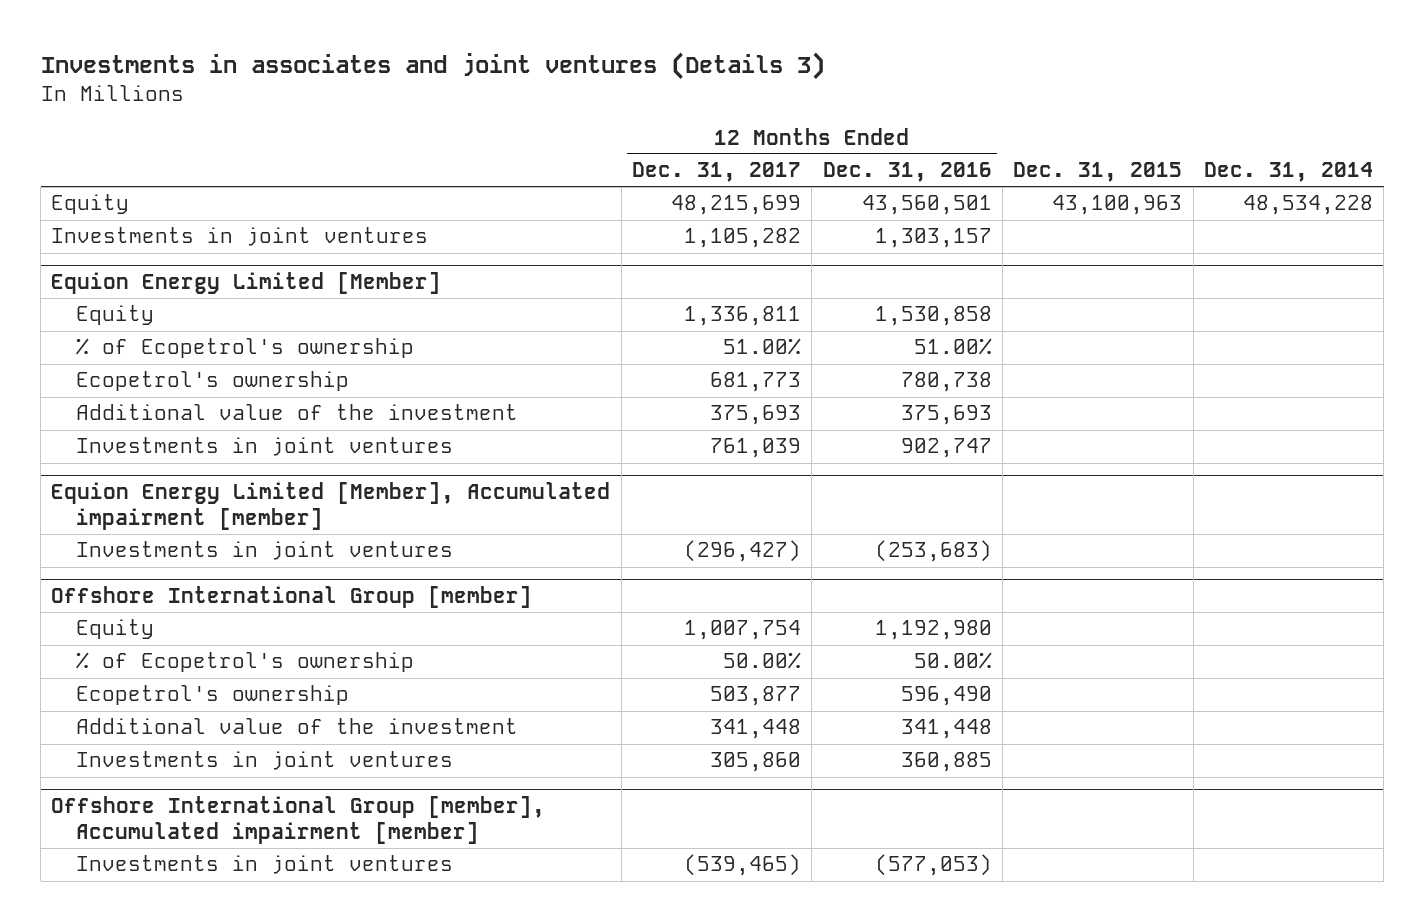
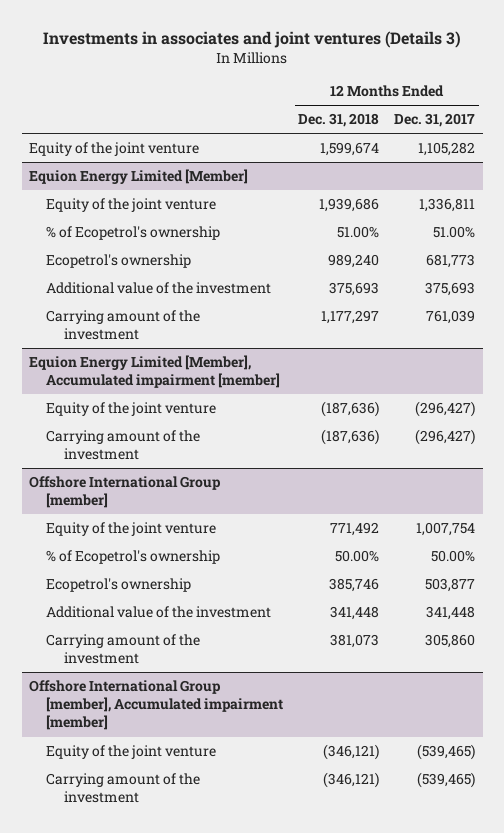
[822,162,992,183] Dec. 31, 2016 -> none
[1013,162,1183,183] Dec. 31, 2015 -> none
[1203,162,1373,183] Dec. 31, 2014 -> none
none -> [298,113,380,128] Dec. 31, 2018
[51,194,130,215] Equity -> none
[51,227,429,247] Investments in joint ventures -> [29,142,200,157] Equity of the joint venture
[75,305,154,326] Equity -> [46,198,217,213] Equity of the joint venture
[75,437,453,457] Investments in joint ventures -> [46,310,201,341] Carrying amount of the investment
[75,541,453,561] Investments in joint ventures -> [46,402,217,417] Equity of the joint venture
none -> [46,430,201,461] Carrying amount of the investment
[75,619,154,640] Equity -> [46,522,217,537] Equity of the joint venture
[75,751,453,771] Investments in joint ventures -> [46,634,201,665] Carrying amount of the investment
[75,855,453,875] Investments in joint ventures -> [46,745,217,760] Equity of the joint venture
none -> [46,773,201,804] Carrying amount of the investment

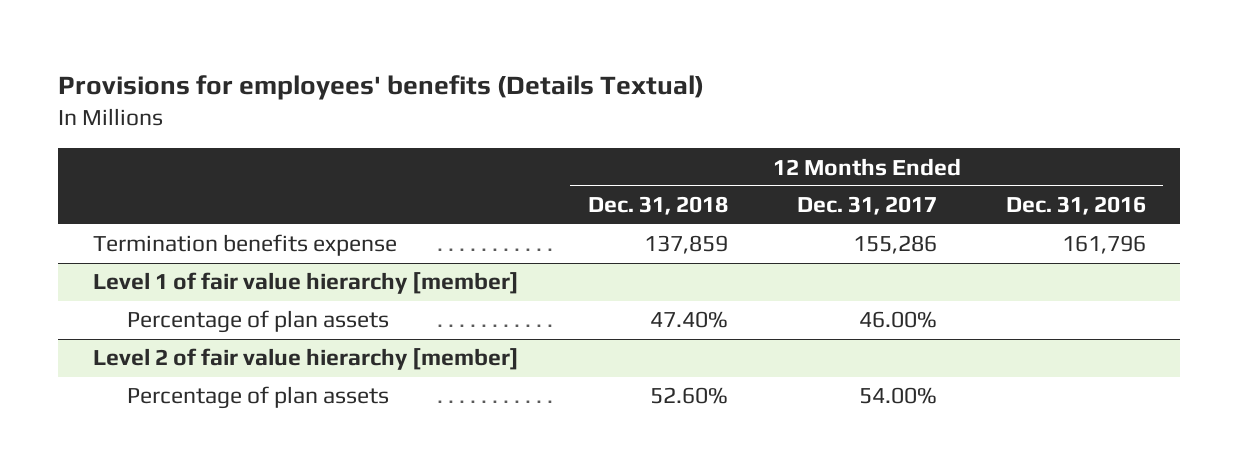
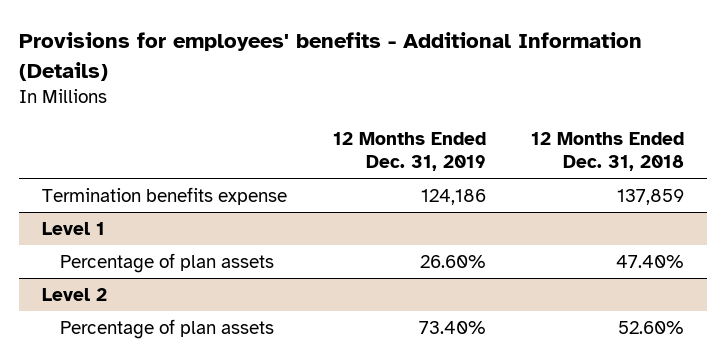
[58,74,705,100] Provisions for employees' benefits (Details Textual) -> [19,32,643,81] Provisions for employees' benefits - Additional Information (Details)
[796,196,937,216] Dec. 31, 2017 -> none
[1005,196,1146,216] Dec. 31, 2016 -> none
none -> [332,131,486,172] 12 Months Ended Dec. 31, 2019
[92,272,519,295] Level 1 of fair value hierarchy [member] -> [41,221,105,235] Level 1
[92,348,519,371] Level 2 of fair value hierarchy [member] -> [41,287,107,301] Level 2

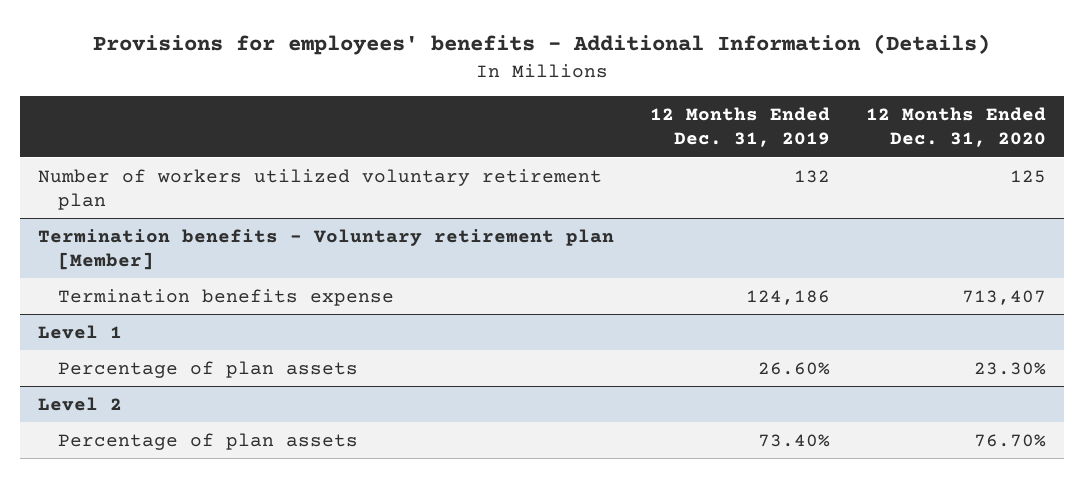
[531,131,685,172] 12 Months Ended Dec. 31, 2018 -> none
none -> [865,107,1046,148] 12 Months Ended Dec. 31, 2020
none -> [37,168,602,210] Number of workers utilized voluntary retirement plan
none -> [37,228,614,270] Termination benefits - Voluntary retirement plan [Member]

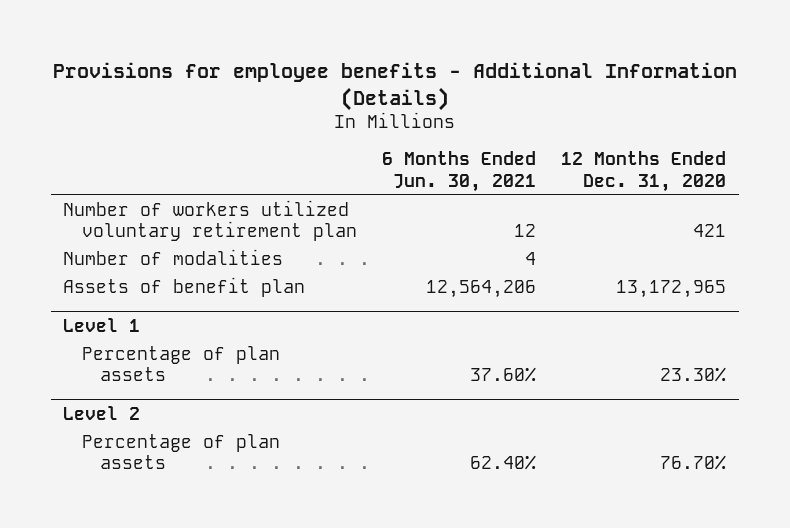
[92,34,990,56] Provisions for employees' benefits - Additional Information (Details) -> [52,61,737,111] Provisions for employee benefits - Additional Information (Details)
[649,107,830,148] 12 Months Ended Dec. 31, 2019 -> none
none -> [382,151,537,192] 6 Months Ended Jun. 30, 2021
[37,228,614,270] Termination benefits - Voluntary retirement plan [Member] -> none
[57,288,394,306] Termination benefits expense -> none
[1009,169,1046,183] 125 -> [693,224,727,238] 421
none -> [63,249,284,266] Number of modalities
none -> [63,277,306,298] Assets of benefit plan

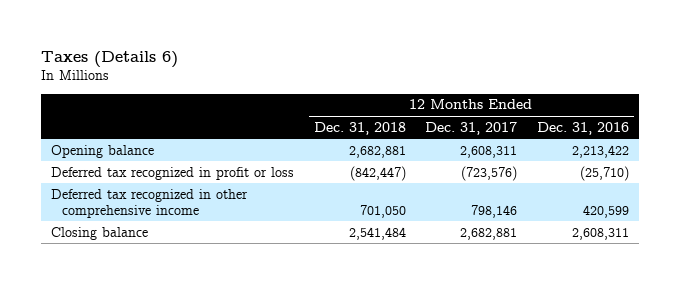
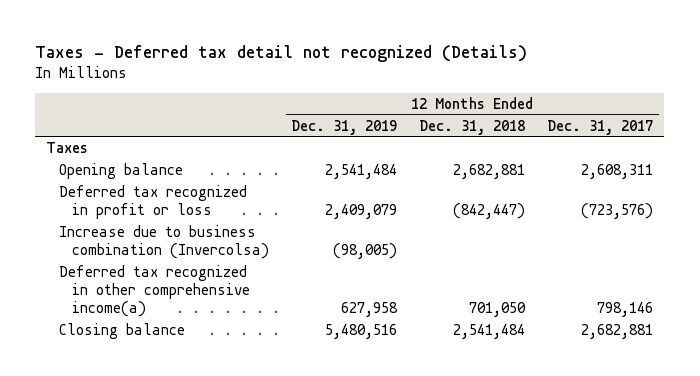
[41,51,179,69] Taxes (Details 6) -> [35,45,528,63] Taxes - Deferred tax detail not recognized (Details)
[537,121,630,135] Dec. 31, 2016 -> none
none -> [291,119,398,135] Dec. 31, 2019
none -> [46,141,89,153] Taxes
none -> [59,224,269,259] Increase due to business combination (Invercolsa)
[51,188,249,218] Deferred tax recognized in other comprehensive income -> [59,264,250,317] Deferred tax recognized in other comprehensive income(a)

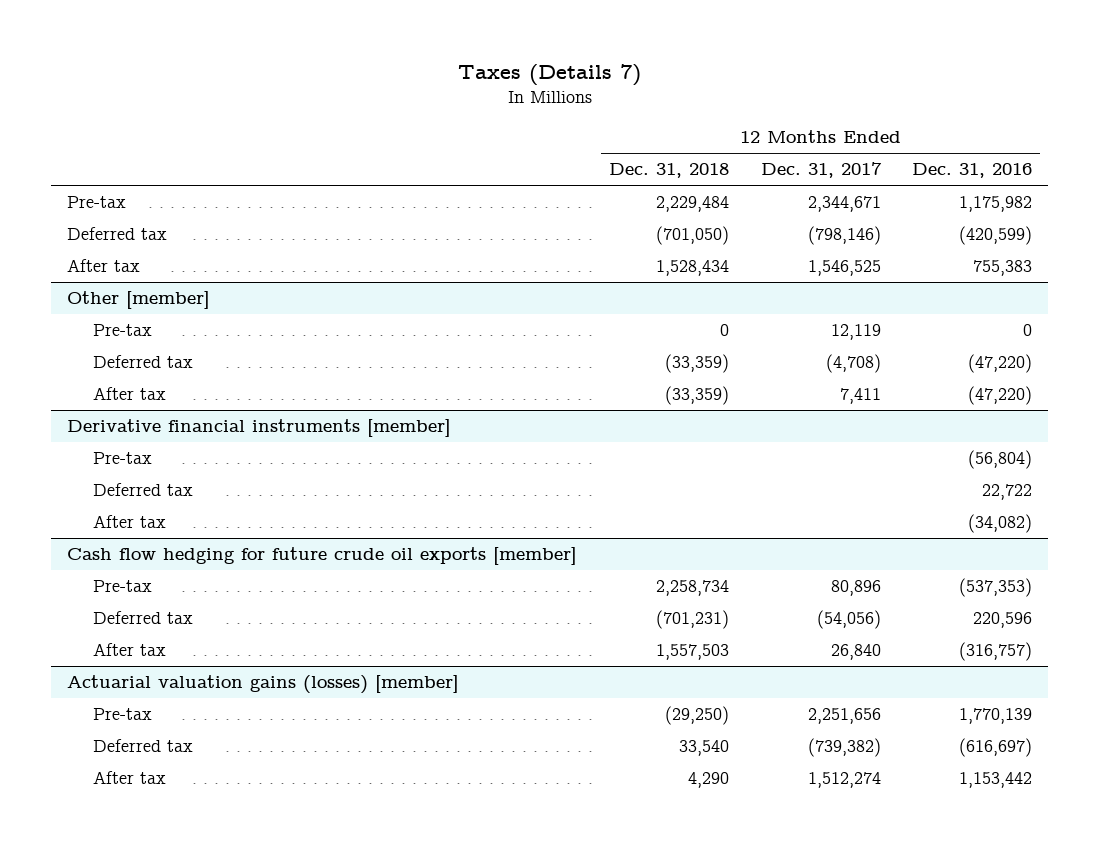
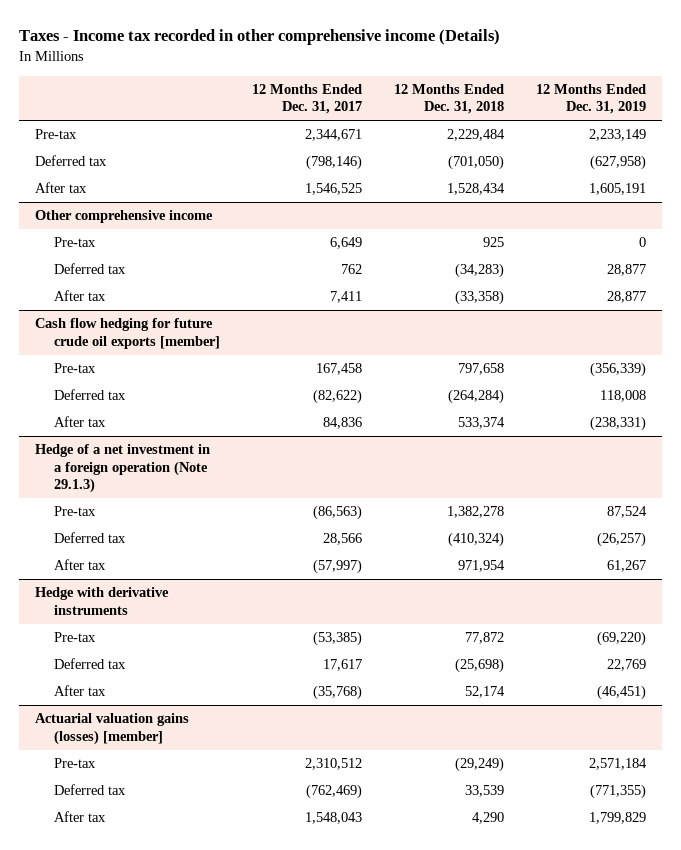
[457,64,641,87] Taxes (Details 7) -> [18,29,500,46] Taxes - Income tax recorded in other comprehensive income (Details)
[912,163,1033,179] Dec. 31, 2016 -> none
none -> [536,83,647,115] 12 Months Ended Dec. 31, 2019
[67,419,452,438] Derivative financial instruments [member] -> none
[93,452,153,465] Pre-tax -> none
[93,483,194,497] Deferred tax -> none
[93,515,167,529] After tax -> none
[67,291,211,310] Other [member] -> [34,210,213,224] Other comprehensive income
[719,324,729,337] 0 -> [482,237,504,248] 925
[830,324,881,341] 12,119 -> [329,237,362,250] 6,649
[664,354,729,374] (33,359) -> [454,263,504,279] (34,283)
[825,354,881,374] (4,708) -> [340,264,362,275] 762
[664,386,729,406] (33,359) -> [454,290,504,306] (33,358)
[655,580,729,597] 2,258,734 -> [457,363,504,376] 797,658
[830,580,881,597] 80,896 -> [315,363,362,376] 167,458
[655,610,729,630] (701,231) -> [447,389,504,405] (264,284)
[816,610,881,630] (54,056) -> [312,389,362,405] (82,622)
[655,644,729,661] 1,557,503 -> [457,417,505,430] 533,374
[830,644,881,661] 26,840 -> [322,417,362,430] 84,836
none -> [34,444,210,494] Hedge of a net investment in a foreign operation (Note 29.1.3)
none -> [53,506,96,517] Pre-tax
none -> [53,532,126,544] Deferred tax
none -> [53,559,106,571] After tax
none -> [34,587,169,615] Hedge with derivative instruments
none -> [53,632,96,643] Pre-tax
none -> [53,658,126,670] Deferred tax
none -> [53,685,106,697] After tax
[664,706,729,726] (29,250) -> [454,757,504,773] (29,249)
[807,708,881,725] 2,251,656 -> [304,758,362,771] 2,310,512
[678,740,729,757] 33,540 -> [464,785,504,798] 33,539
[807,738,881,758] (739,382) -> [305,784,362,800] (762,469)
[807,772,881,789] 1,512,274 -> [304,812,362,825] 1,548,043

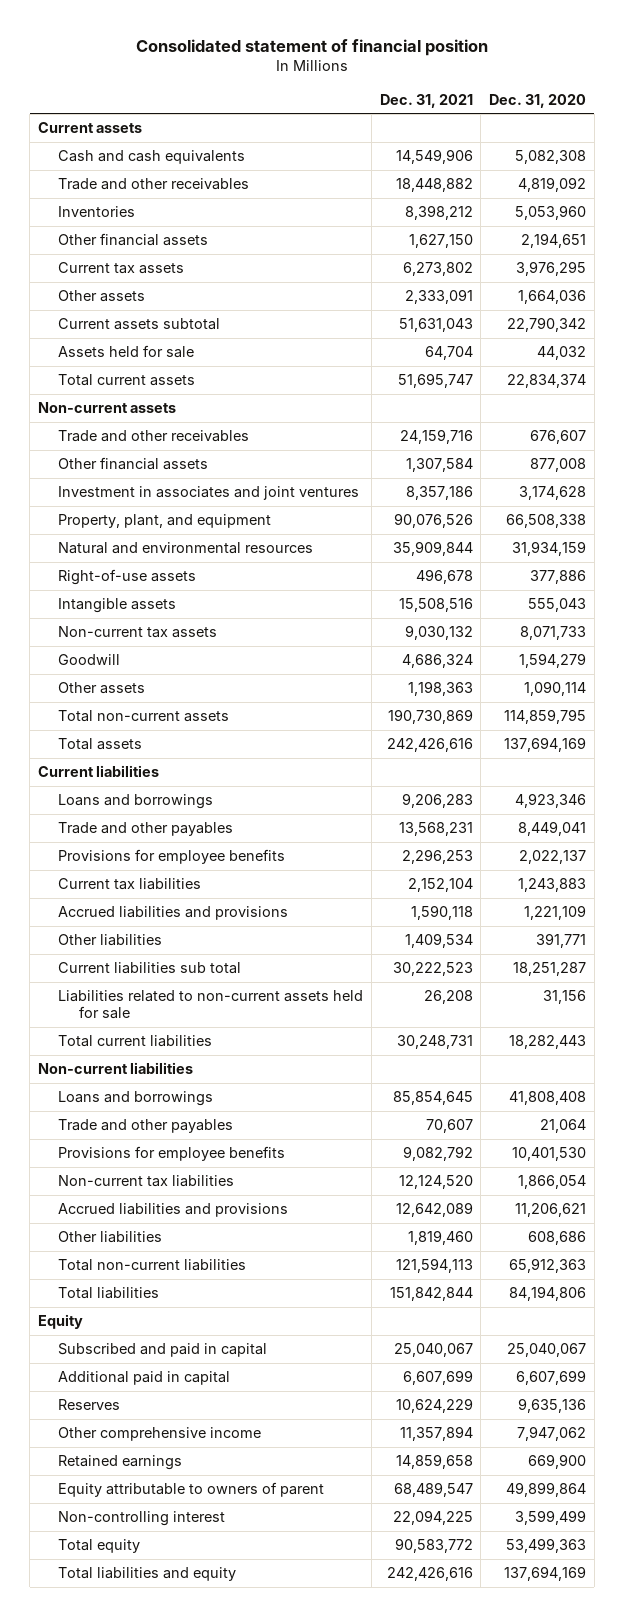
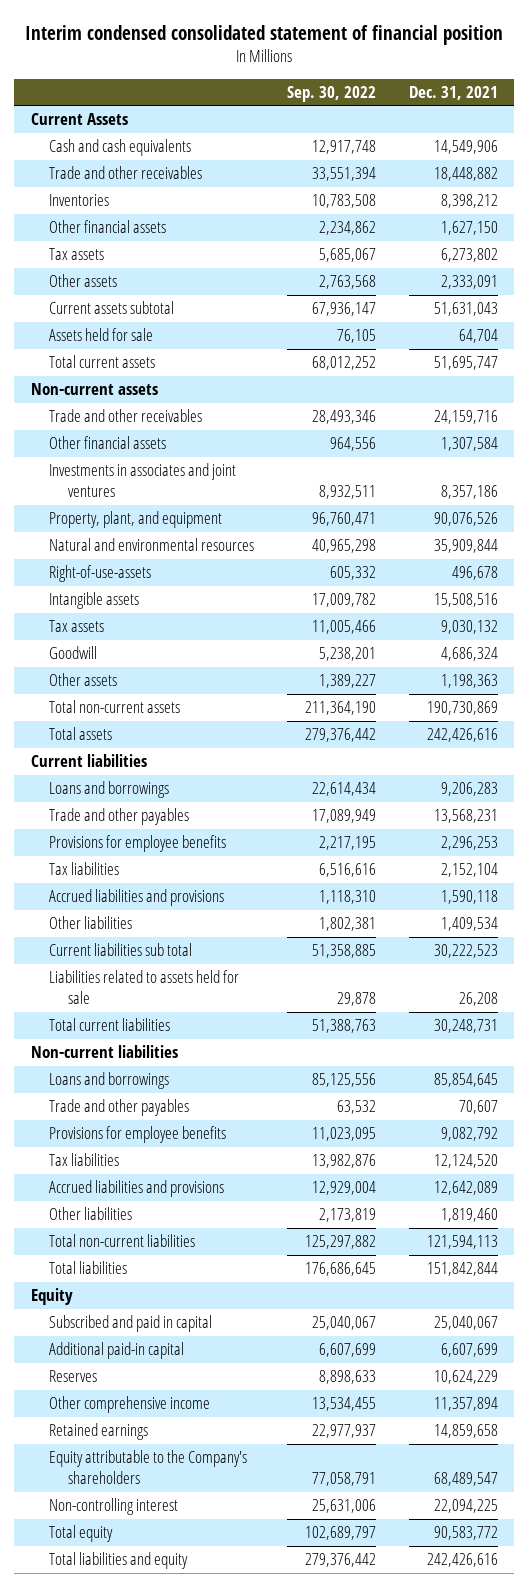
[135,39,488,57] Consolidated statement of financial position -> [25,24,504,45] Interim condensed consolidated statement of financial position
[489,93,587,108] Dec. 31, 2020 -> none
none -> [287,85,377,102] Sep. 30, 2022
[37,122,142,134] Current assets -> [30,113,128,126] Current Assets
[58,262,185,275] Current tax assets -> [49,248,105,261] Tax assets
[58,486,360,501] Investment in associates and joint ventures -> [49,463,237,498] Investments in associates and joint ventures
[58,569,197,586] Right-of-use assets -> [49,565,152,583] Right-of-use-assets
[58,626,218,639] Non-current tax assets -> [49,620,105,633] Tax assets
[58,878,202,891] Current tax liabilities -> [49,862,120,876] Tax liabilities
[58,990,364,1020] Liabilities related to non-current assets held for sale -> [49,970,240,1005] Liabilities related to assets held for sale
[58,1175,235,1188] Non-current tax liabilities -> [49,1153,120,1167] Tax liabilities
[58,1371,231,1386] Additional paid in capital -> [49,1342,185,1360] Additional paid-in capital
[58,1482,325,1498] Equity attributable to owners of parent -> [49,1450,248,1485] Equity attributable to the Company's shareholders

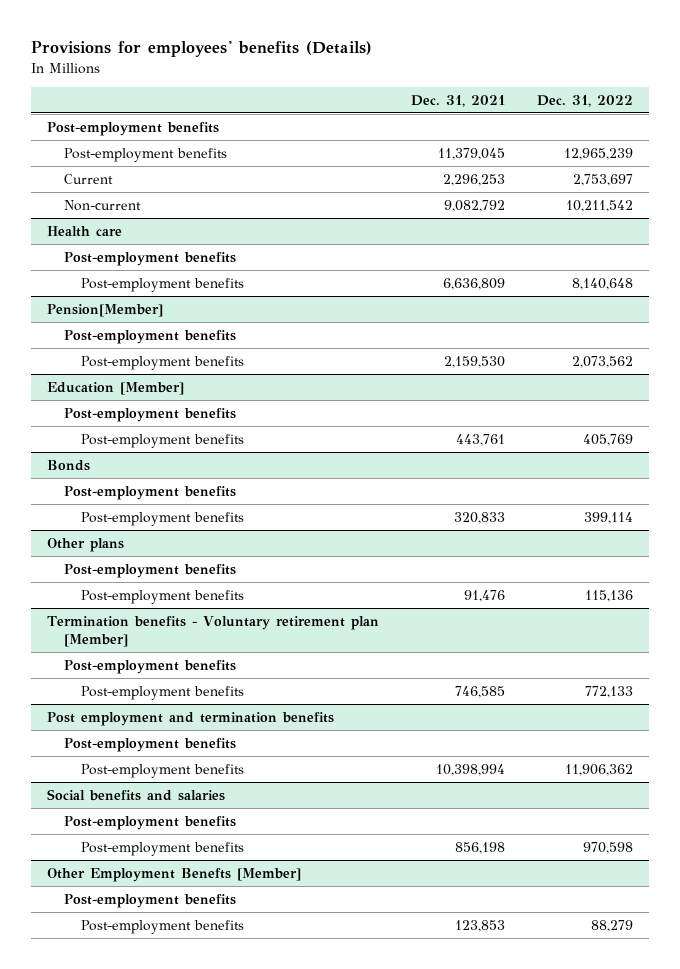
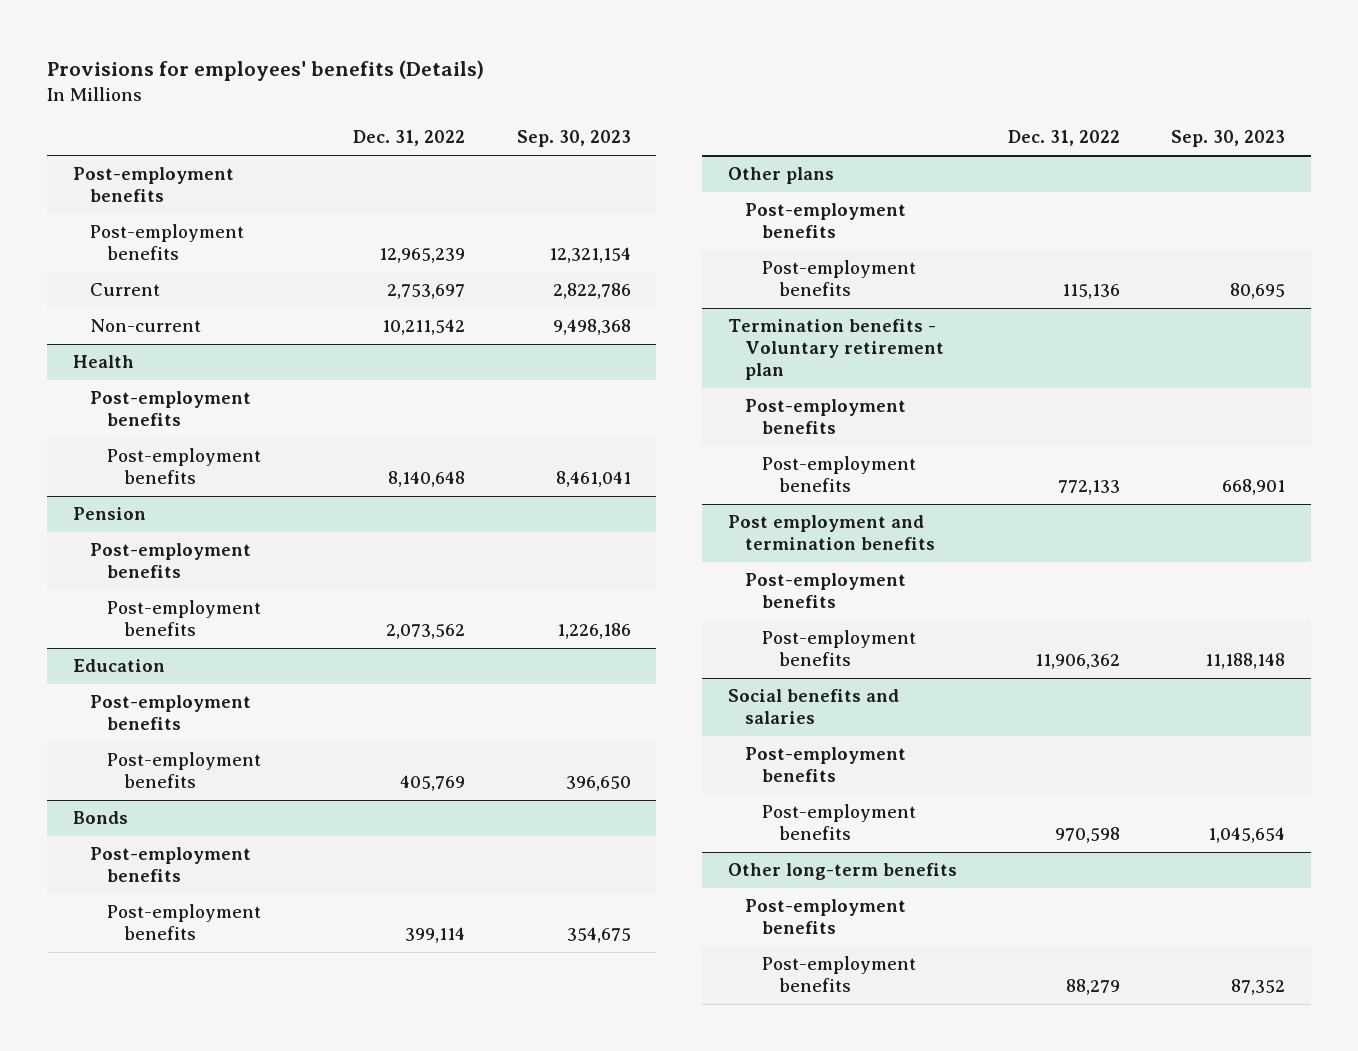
[411,94,506,107] Dec. 31, 2021 -> none
none -> [516,130,631,148] Sep. 30, 2023
[47,225,123,237] Health care -> [73,355,135,369] Health
[47,303,164,317] Pension[Member] -> [73,507,147,521] Pension
[47,381,185,395] Education [Member] -> [73,659,166,673] Education
[47,615,380,647] Termination benefits - Voluntary retirement plan [Member] -> [727,319,944,381] Termination benefits - Voluntary retirement plan
[47,867,302,882] Other Employment Benefts [Member] -> none
none -> [727,863,957,881] Other long-term benefits

